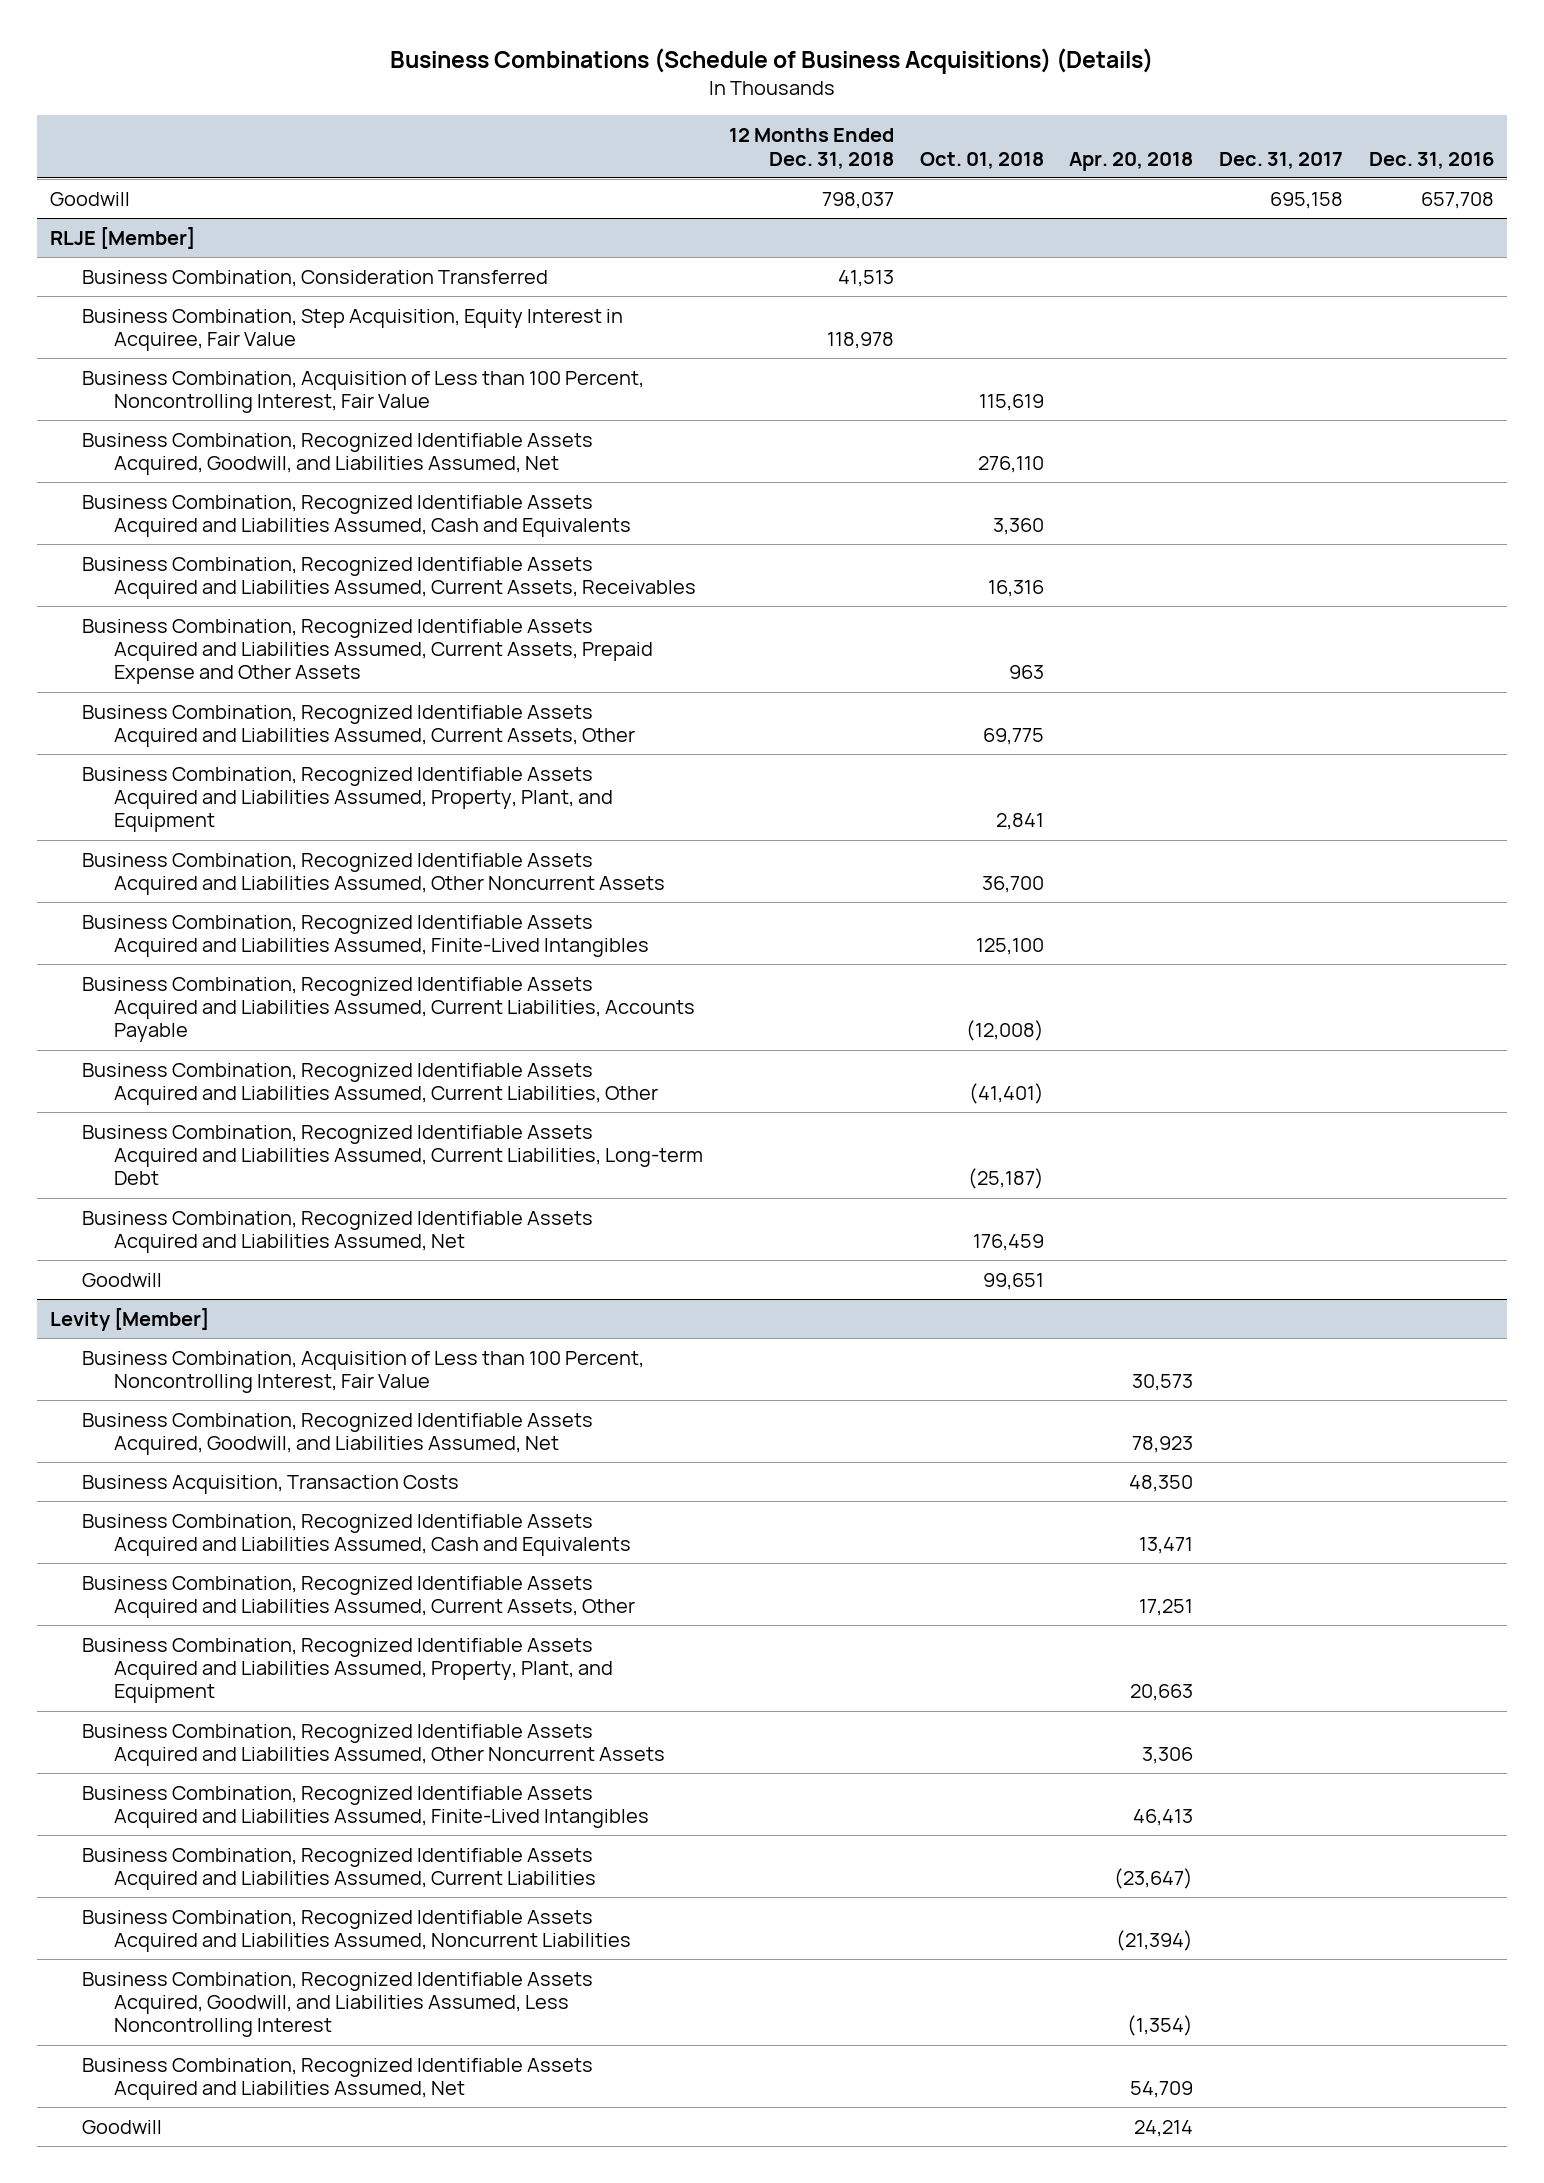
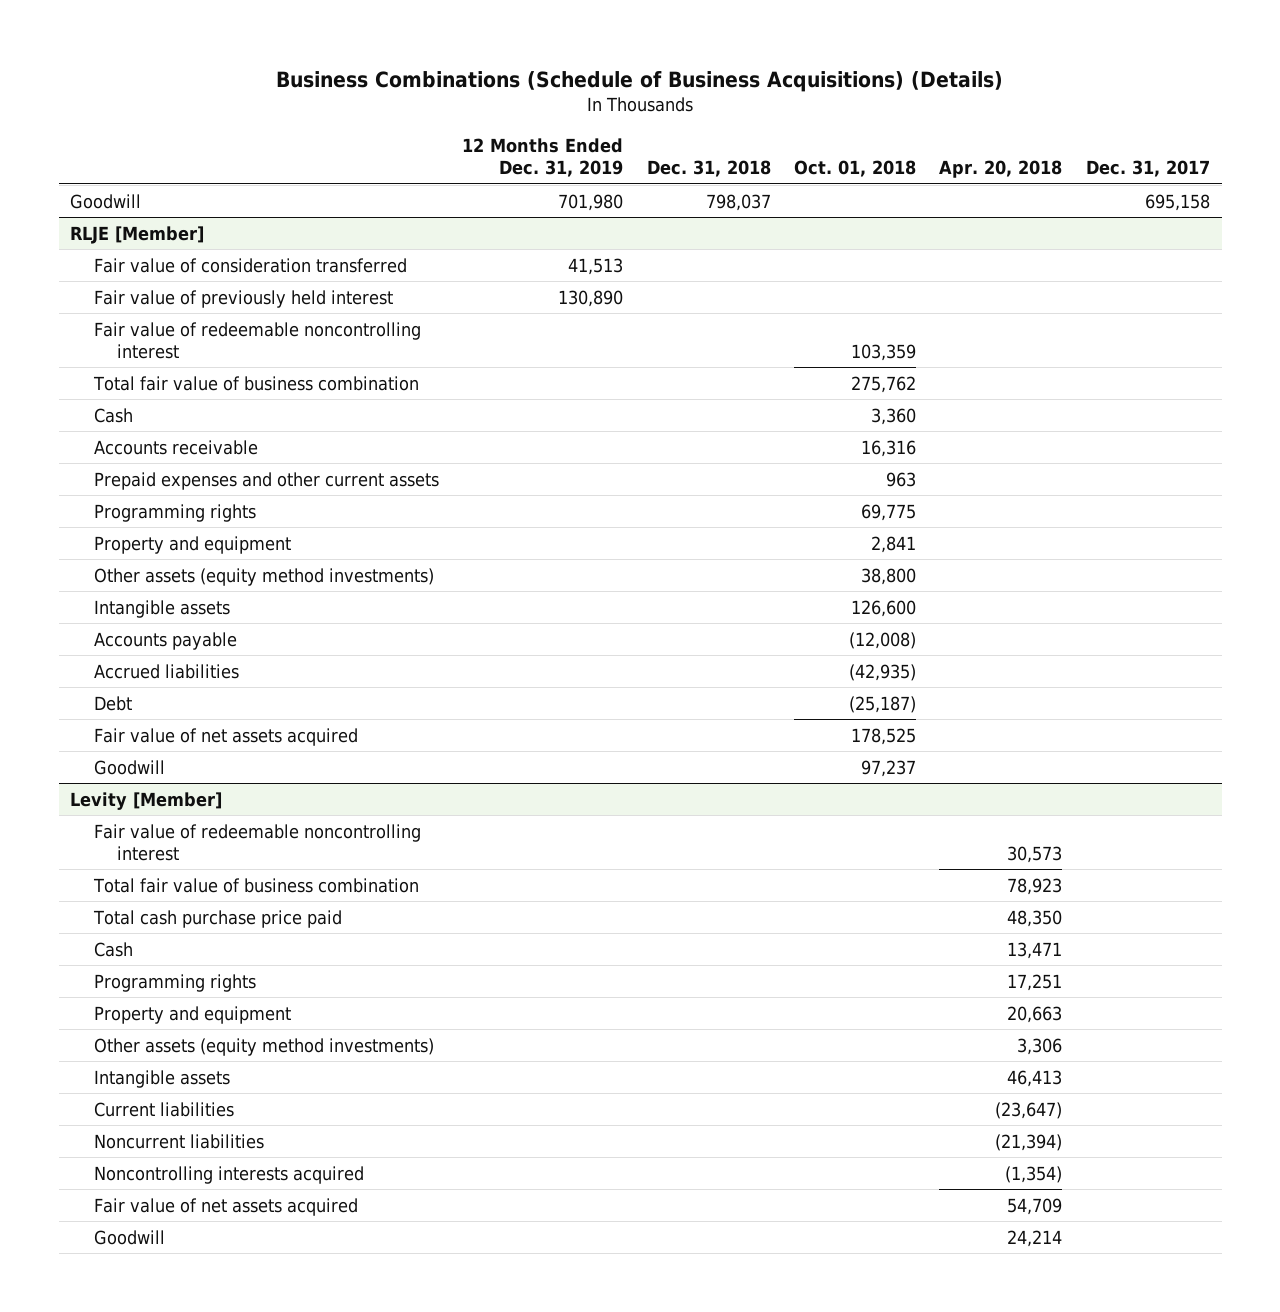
[728,128,894,169] 12 Months Ended Dec. 31, 2018 -> none
[1369,151,1495,169] Dec. 31, 2016 -> none
none -> [462,138,624,178] 12 Months Ended Dec. 31, 2019
none -> [646,160,771,178] Dec. 31, 2018
[81,432,593,476] Business Combination, Recognized Identifiable Assets Acquired, Goodwill, and Liabilities Assumed, Net -> none
[81,852,665,896] Business Combination, Recognized Identifiable Assets Acquired and Liabilities Assumed, Other Noncurrent Assets -> none
[81,914,649,958] Business Combination, Recognized Identifiable Assets Acquired and Liabilities Assumed, Finite-Lived Intangibles -> none
[81,1062,658,1106] Business Combination, Recognized Identifiable Assets Acquired and Liabilities Assumed, Current Liabilities, Other -> none
[81,269,548,287] Business Combination, Consideration Transferred -> [93,257,407,273] Fair value of consideration transferred
[81,308,623,352] Business Combination, Step Acquisition, Equity Interest in Acquiree, Fair Value -> [93,289,393,308] Fair value of previously held interest
[81,370,644,414] Business Combination, Acquisition of Less than 100 Percent, Noncontrolling Interest, Fair Value -> [93,321,421,359] Fair value of redeemable noncontrolling interest
[978,394,1044,412] 115,619 -> [851,343,917,361] 103,359
none -> [92,375,419,391] Total fair value of business combination
[81,494,631,538] Business Combination, Recognized Identifiable Assets Acquired and Liabilities Assumed, Cash and Equivalents -> [93,407,133,423] Cash
[81,556,696,600] Business Combination, Recognized Identifiable Assets Acquired and Liabilities Assumed, Current Assets, Receivables -> [93,439,258,455] Accounts receivable
[81,618,653,685] Business Combination, Recognized Identifiable Assets Acquired and Liabilities Assumed, Current Assets, Prepaid Expense and Other Assets -> [93,471,439,490] Prepaid expenses and other current assets
[81,704,635,748] Business Combination, Recognized Identifiable Assets Acquired and Liabilities Assumed, Current Assets, Other -> [93,503,256,522] Programming rights
[81,766,613,833] Business Combination, Recognized Identifiable Assets Acquired and Liabilities Assumed, Property, Plant, and Equipment -> [93,535,291,554] Property and equipment
none -> [93,567,434,586] Other assets (equity method investments)
none -> [93,599,230,618] Intangible assets
[81,976,695,1043] Business Combination, Recognized Identifiable Assets Acquired and Liabilities Assumed, Current Liabilities, Accounts Payable -> [93,631,237,650] Accounts payable
none -> [93,663,239,679] Accrued liabilities
[81,1124,703,1186] Business Combination, Recognized Identifiable Assets Acquired and Liabilities Assumed, Current Liabilities, Long-term Debt -> [93,695,132,711] Debt
[81,1210,593,1254] Business Combination, Recognized Identifiable Assets Acquired and Liabilities Assumed, Net -> [93,727,358,746] Fair value of net assets acquired
[972,1234,1044,1252] 176,459 -> [851,727,917,745] 178,525
[982,1272,1044,1290] 99,651 -> [861,759,917,777] 97,237
[81,1350,644,1394] Business Combination, Acquisition of Less than 100 Percent, Noncontrolling Interest, Fair Value -> [93,823,421,861] Fair value of redeemable noncontrolling interest
[81,1412,593,1456] Business Combination, Recognized Identifiable Assets Acquired, Goodwill, and Liabilities Assumed, Net -> [92,877,419,893] Total fair value of business combination
[81,1474,459,1494] Business Acquisition, Transaction Costs -> [92,909,342,928] Total cash purchase price paid
[81,1513,631,1557] Business Combination, Recognized Identifiable Assets Acquired and Liabilities Assumed, Cash and Equivalents -> [93,941,133,957] Cash
[81,1575,635,1619] Business Combination, Recognized Identifiable Assets Acquired and Liabilities Assumed, Current Assets, Other -> [93,973,256,992] Programming rights
[81,1637,613,1704] Business Combination, Recognized Identifiable Assets Acquired and Liabilities Assumed, Property, Plant, and Equipment -> [93,1005,291,1024] Property and equipment
[81,1723,665,1767] Business Combination, Recognized Identifiable Assets Acquired and Liabilities Assumed, Other Noncurrent Assets -> [93,1037,434,1056] Other assets (equity method investments)
[81,1785,649,1829] Business Combination, Recognized Identifiable Assets Acquired and Liabilities Assumed, Finite-Lived Intangibles -> [93,1069,230,1088] Intangible assets
[81,1847,596,1891] Business Combination, Recognized Identifiable Assets Acquired and Liabilities Assumed, Current Liabilities -> [93,1101,234,1117] Current liabilities
[81,1909,631,1953] Business Combination, Recognized Identifiable Assets Acquired and Liabilities Assumed, Noncurrent Liabilities -> [93,1133,264,1149] Noncurrent liabilities
[81,1971,593,2038] Business Combination, Recognized Identifiable Assets Acquired, Goodwill, and Liabilities Assumed, Less Noncontrolling Interest -> [93,1165,364,1184] Noncontrolling interests acquired
[81,2057,593,2101] Business Combination, Recognized Identifiable Assets Acquired and Liabilities Assumed, Net -> [93,1197,358,1216] Fair value of net assets acquired

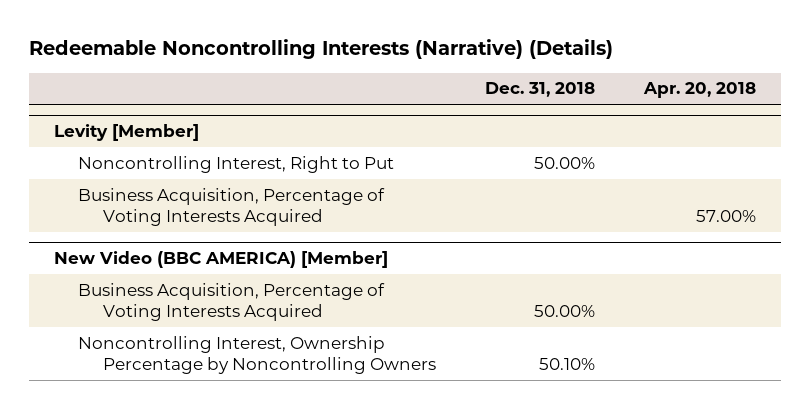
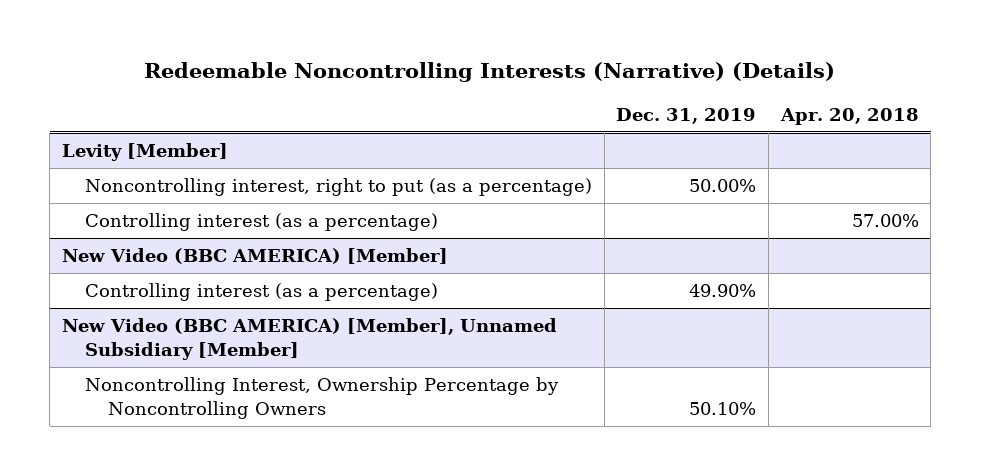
[484,82,595,98] Dec. 31, 2018 -> none
none -> [616,107,757,124] Dec. 31, 2019
[78,155,395,173] Noncontrolling Interest, Right to Put -> [84,178,592,197] Noncontrolling interest, right to put (as a percentage)
[78,187,386,226] Business Acquisition, Percentage of Voting Interests Acquired -> [84,213,438,232] Controlling interest (as a percentage)
[78,335,436,374] Noncontrolling Interest, Ownership Percentage by Noncontrolling Owners -> none
[78,282,386,321] Business Acquisition, Percentage of Voting Interests Acquired -> [84,283,438,302] Controlling interest (as a percentage)
none -> [62,318,558,360] New Video (BBC AMERICA) [Member], Unnamed Subsidiary [Member]
none -> [84,377,559,419] Noncontrolling Interest, Ownership Percentage by Noncontrolling Owners

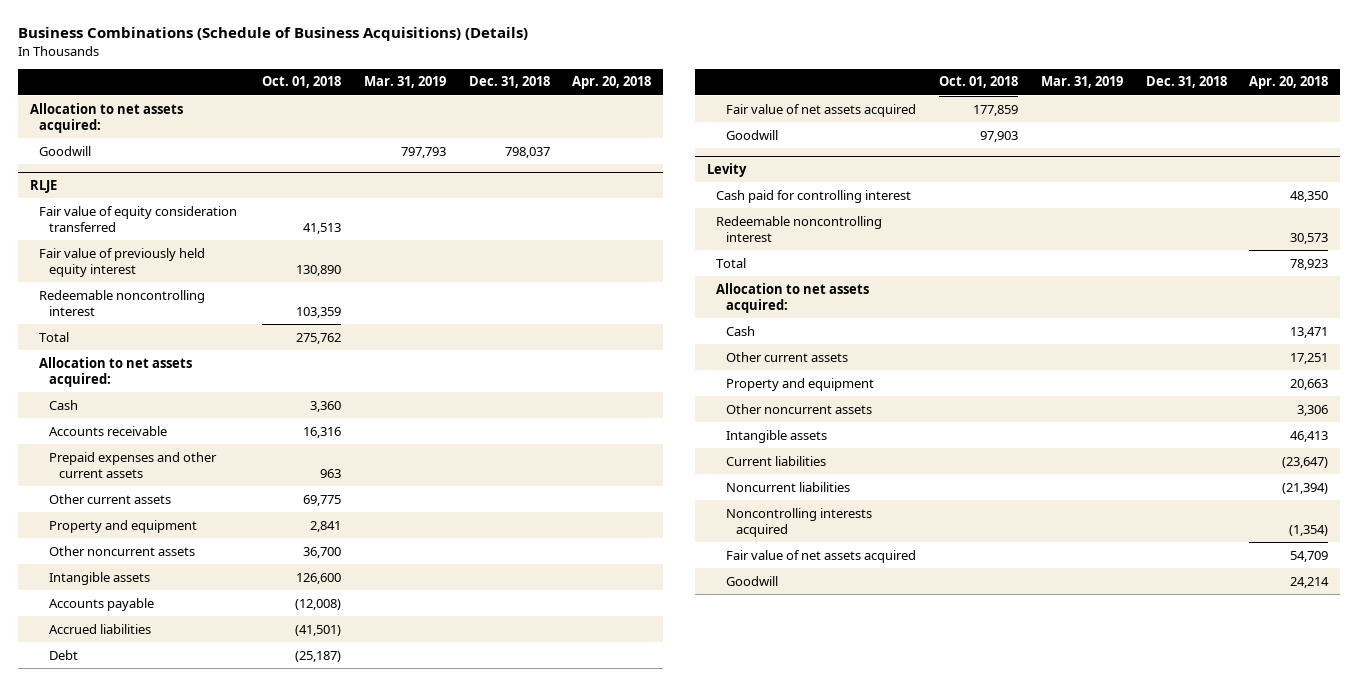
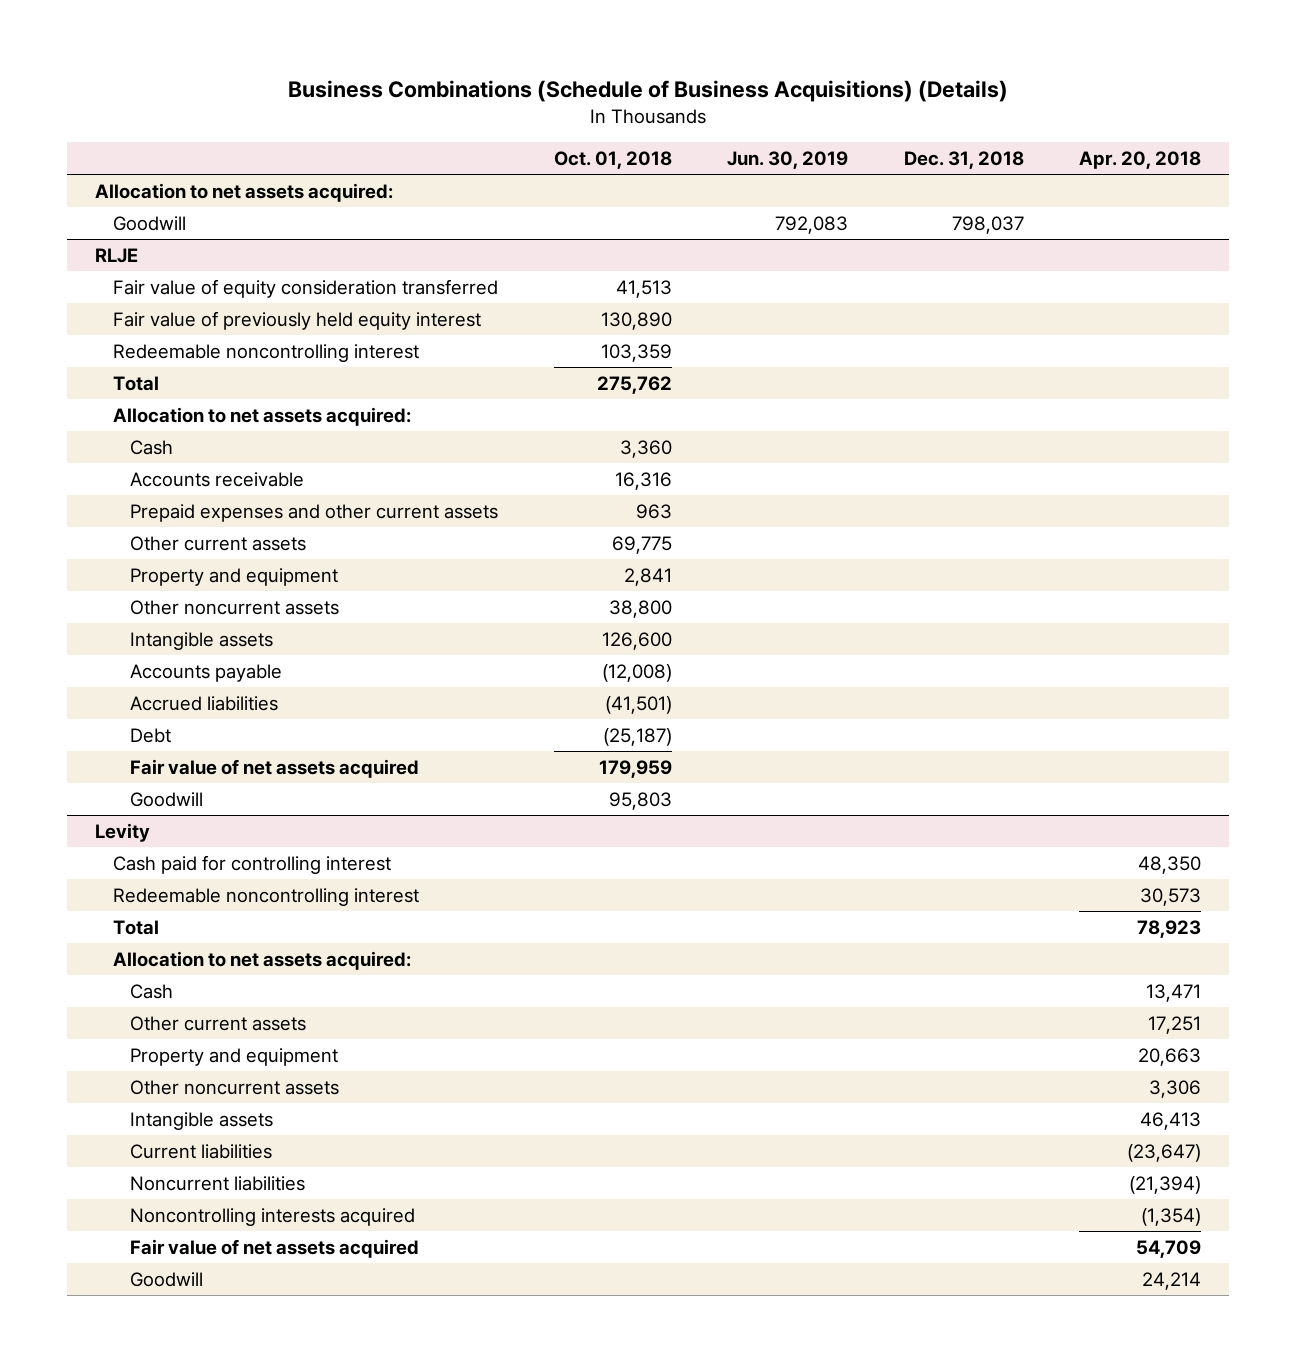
[363,76,446,89] Mar. 31, 2019 -> none
none -> [727,151,849,170] Jun. 30, 2019
[302,546,341,558] 36,700 -> [608,599,672,618] 38,800
[972,104,1018,116] 177,859 -> [598,759,672,778] 179,959
[979,130,1018,142] 97,903 -> [608,791,672,810] 95,803

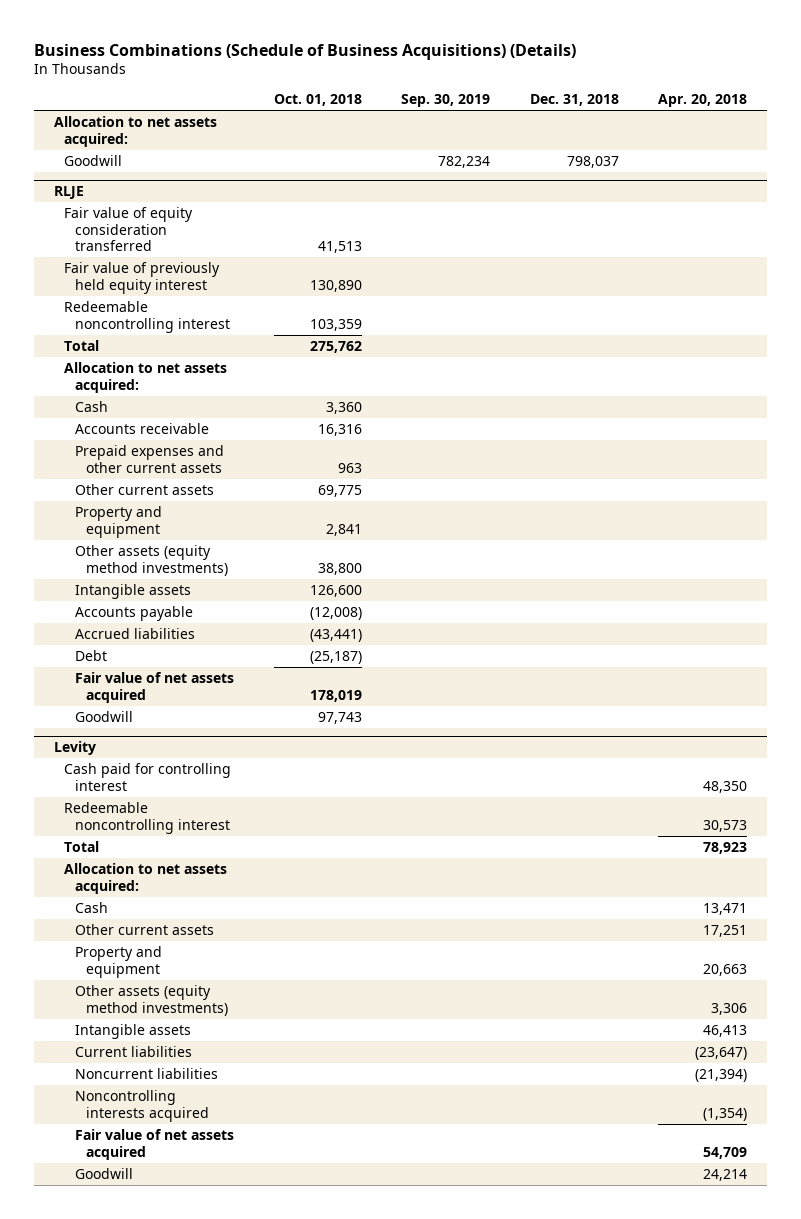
[727,151,849,170] Jun. 30, 2019 -> none
none -> [401,94,491,108] Sep. 30, 2019
[130,599,340,615] Other noncurrent assets -> [74,545,228,576] Other assets (equity method investments)
[604,695,672,714] (41,501) -> [309,629,362,643] (43,441)
[598,759,672,778] 179,959 -> [309,689,362,702] 178,019
[608,791,672,810] 95,803 -> [317,712,362,725] 97,743
[130,1079,340,1095] Other noncurrent assets -> [74,985,228,1016] Other assets (equity method investments)

